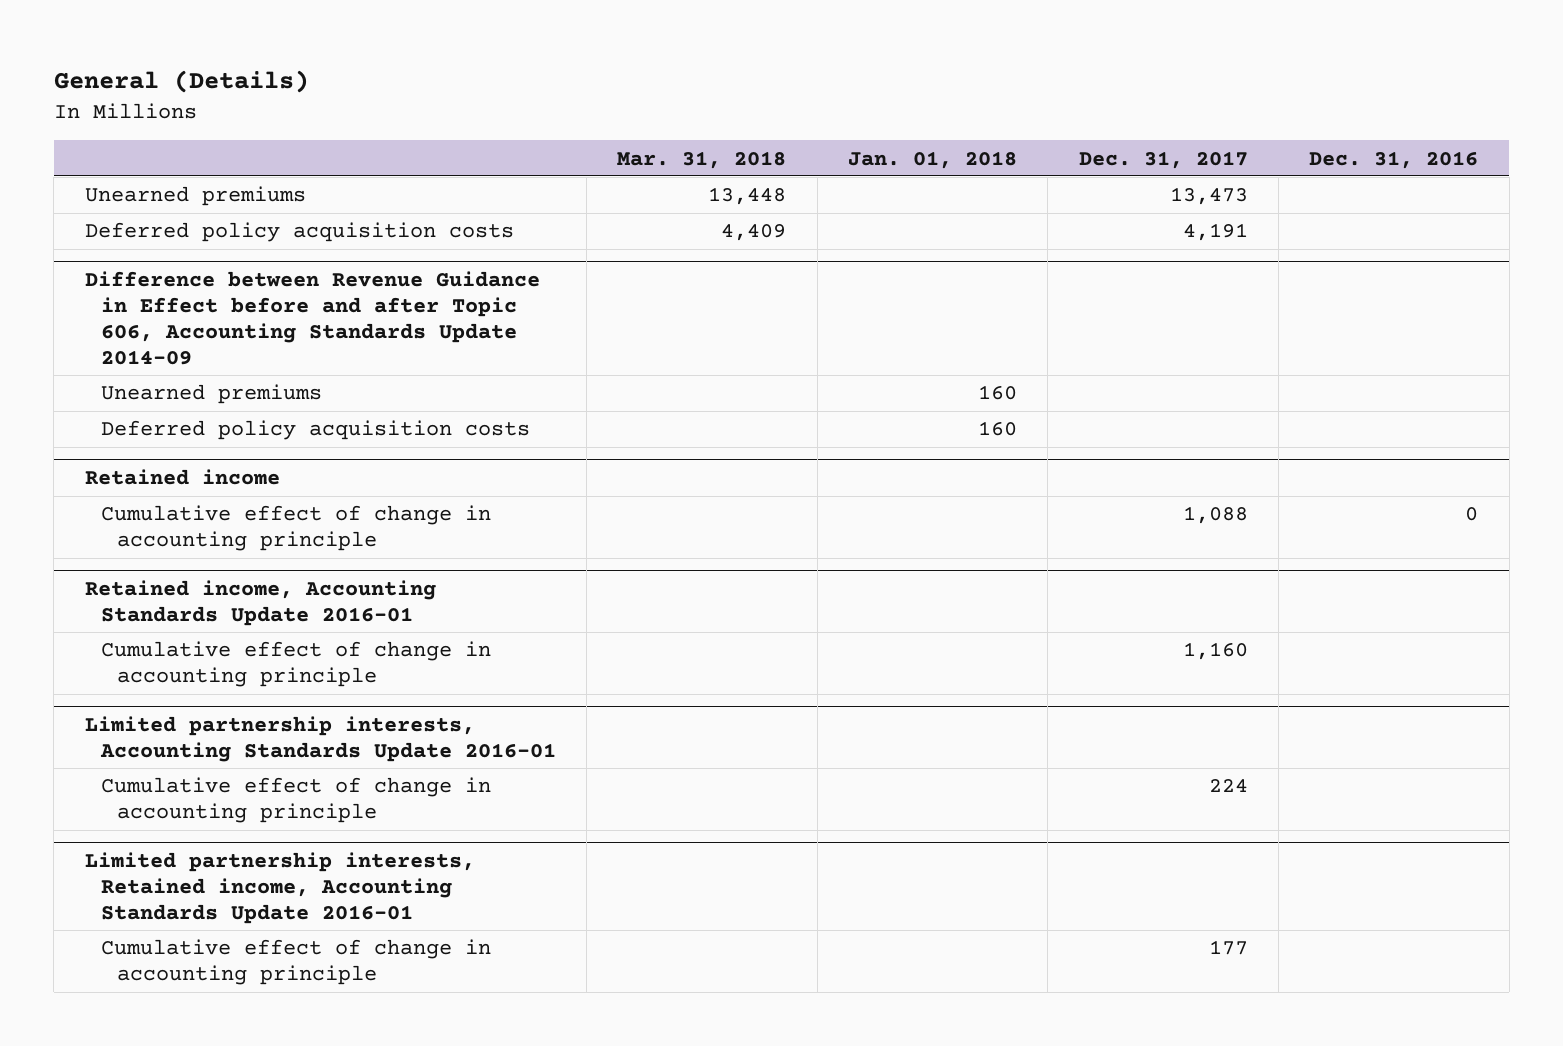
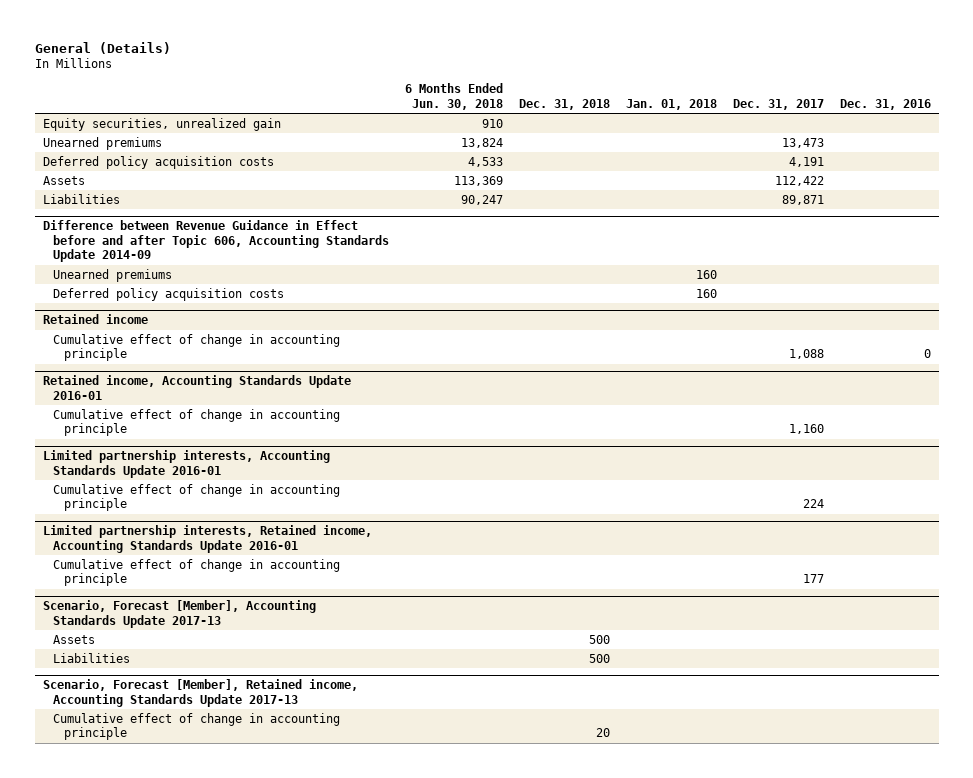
[617,150,787,169] Mar. 31, 2018 -> none
none -> [405,83,504,110] 6 Months Ended Jun. 30, 2018
none -> [519,98,611,110] Dec. 31, 2018
none -> [42,117,281,131] Equity securities, unrealized gain
none -> [42,175,85,185] Assets
none -> [42,193,120,204] Liabilities
none -> [42,600,316,628] Scenario, Forecast [Member], Accounting Standards Update 2017-13
none -> [53,634,96,644] Assets
none -> [53,652,131,663] Liabilities
none -> [42,679,358,707] Scenario, Forecast [Member], Retained income, Accounting Standards Update 2017-13
none -> [53,712,341,741] Cumulative effect of change in accounting principle

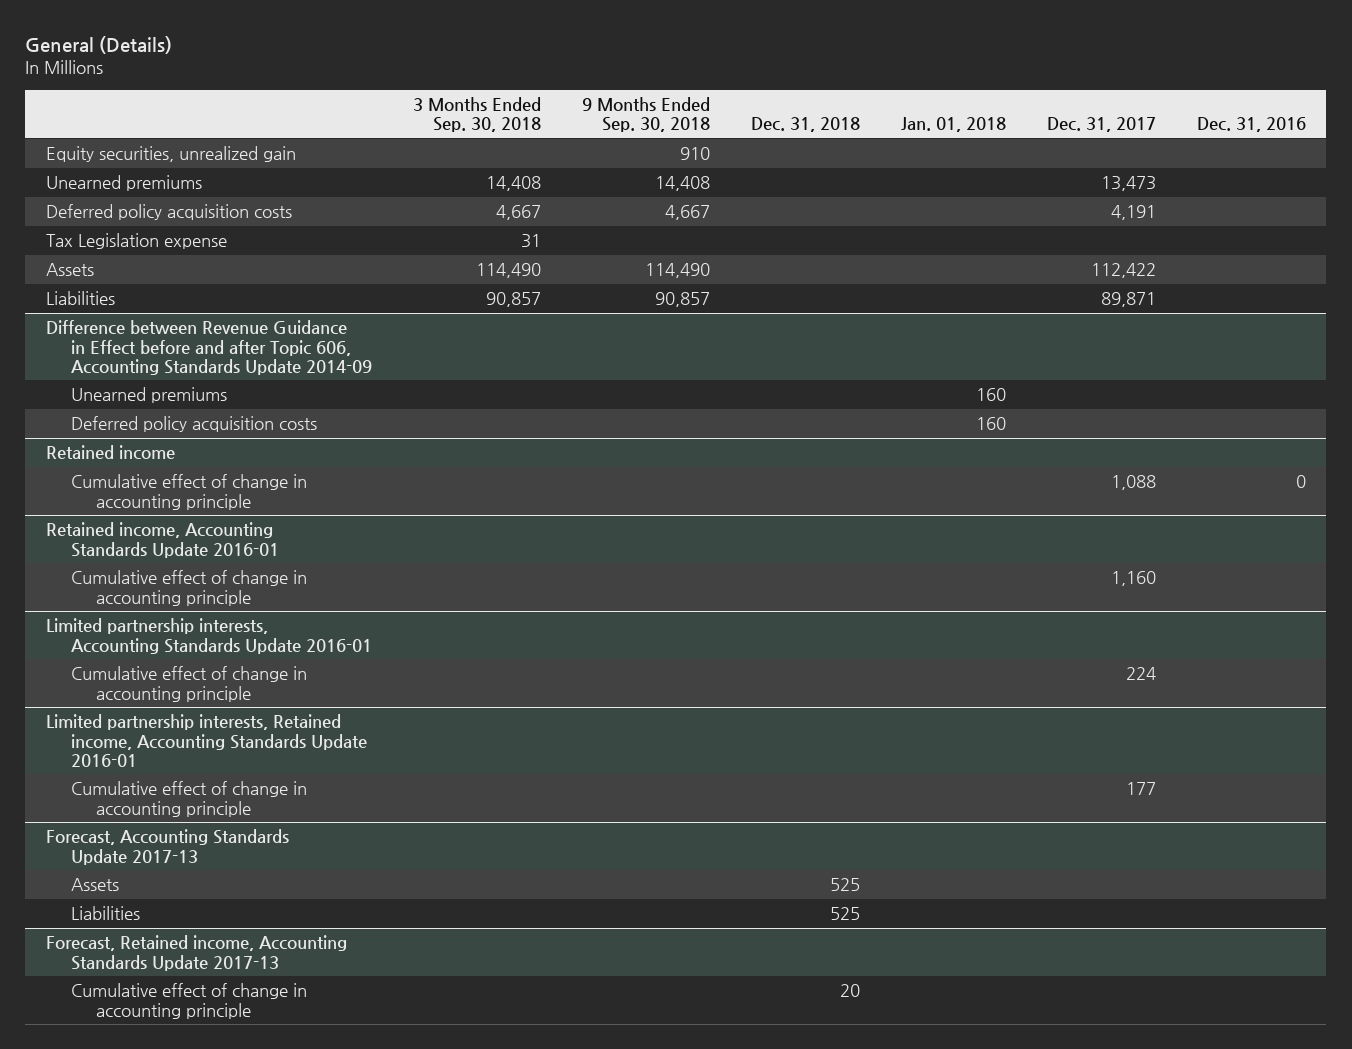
[405,83,504,110] 6 Months Ended Jun. 30, 2018 -> none
none -> [412,96,541,133] 3 Months Ended Sep. 30, 2018
none -> [581,96,710,133] 9 Months Ended Sep. 30, 2018
none -> [45,233,227,250] Tax Legislation expense
[42,600,316,628] Scenario, Forecast [Member], Accounting Standards Update 2017-13 -> [45,829,289,865] Forecast, Accounting Standards Update 2017-13
[589,634,611,644] 500 -> [829,878,860,892] 525
[589,653,611,663] 500 -> [829,907,860,921] 525
[42,679,358,707] Scenario, Forecast [Member], Retained income, Accounting Standards Update 2017-13 -> [45,935,347,971] Forecast, Retained income, Accounting Standards Update 2017-13

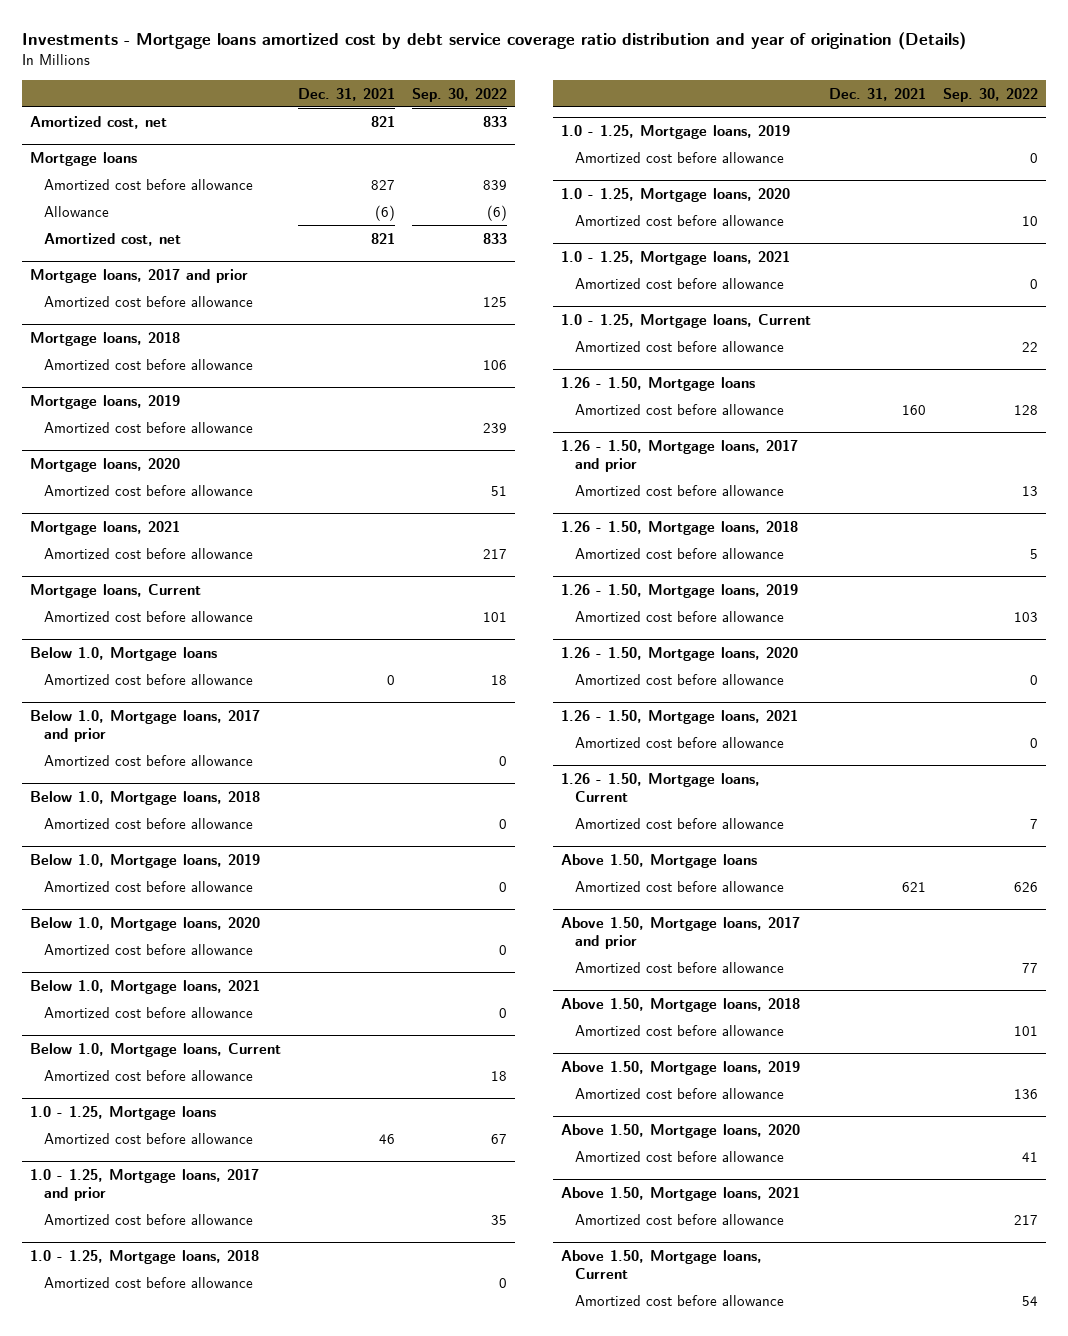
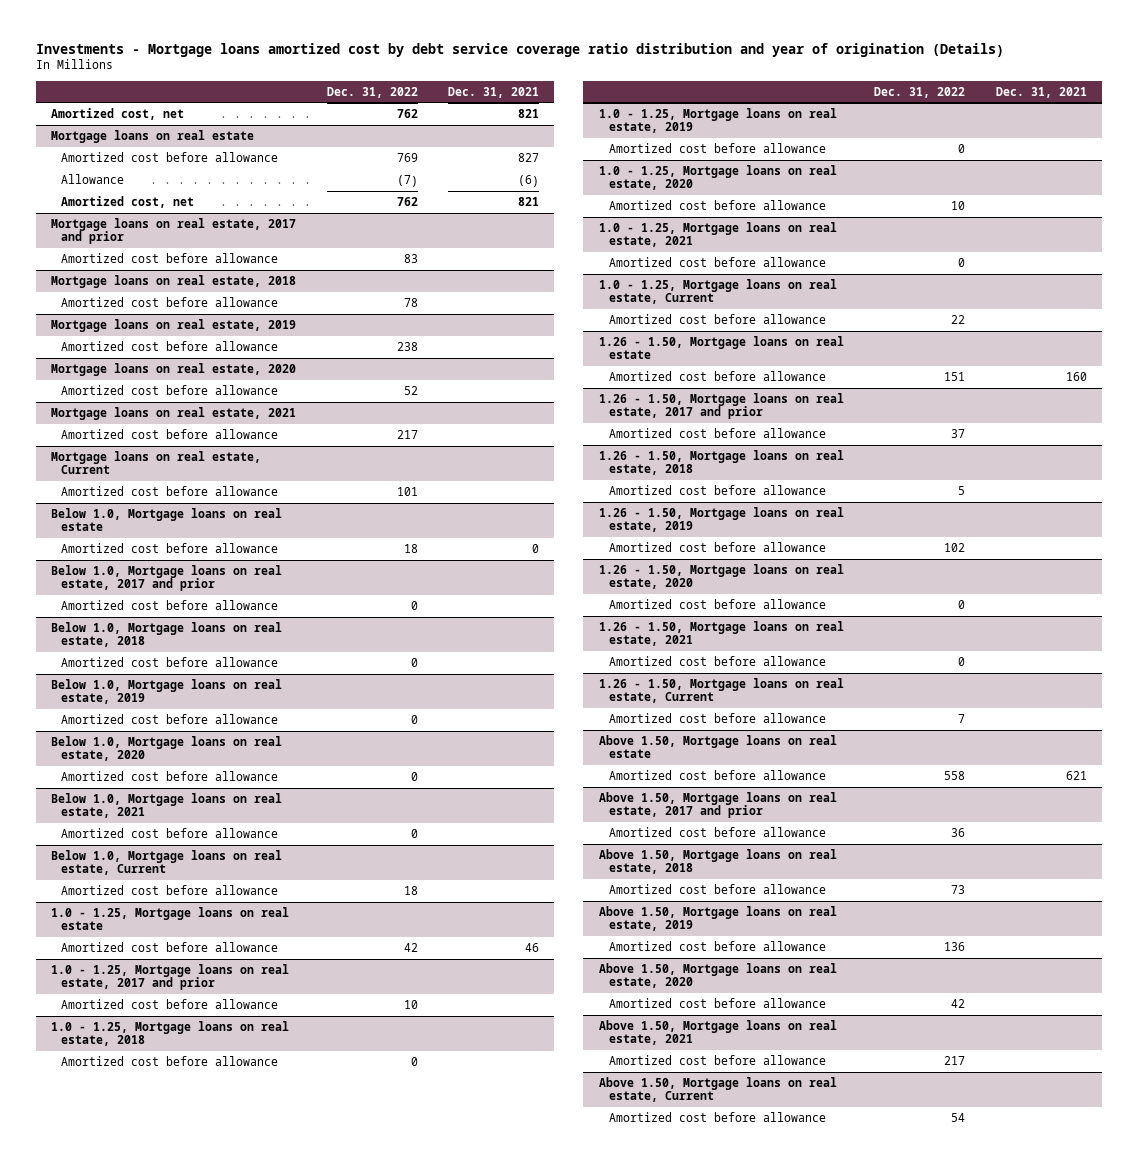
[411,87,507,102] Sep. 30, 2022 -> none
none -> [326,86,418,98] Dec. 31, 2022
[30,151,138,166] Mortgage loans -> [50,130,254,144] Mortgage loans on real estate
[30,268,249,283] Mortgage loans, 2017 and prior -> [50,218,296,245] Mortgage loans on real estate, 2017 and prior
[30,331,181,346] Mortgage loans, 2018 -> [50,275,296,289] Mortgage loans on real estate, 2018
[30,394,181,409] Mortgage loans, 2019 -> [50,319,296,333] Mortgage loans on real estate, 2019
[30,457,181,472] Mortgage loans, 2020 -> [50,363,296,377] Mortgage loans on real estate, 2020
[30,520,181,535] Mortgage loans, 2021 -> [50,407,296,421] Mortgage loans on real estate, 2021
[30,583,202,598] Mortgage loans, Current -> [50,451,261,475] Mortgage loans on real estate, Current
[30,646,218,661] Below 1.0, Mortgage loans -> [50,508,282,532] Below 1.0, Mortgage loans on real estate
[30,709,261,743] Below 1.0, Mortgage loans, 2017 and prior -> [50,565,282,592] Below 1.0, Mortgage loans on real estate, 2017 and prior
[30,790,261,805] Below 1.0, Mortgage loans, 2018 -> [50,622,282,648] Below 1.0, Mortgage loans on real estate, 2018
[30,853,261,868] Below 1.0, Mortgage loans, 2019 -> [50,679,282,705] Below 1.0, Mortgage loans on real estate, 2019
[30,916,261,931] Below 1.0, Mortgage loans, 2020 -> [50,736,282,762] Below 1.0, Mortgage loans on real estate, 2020
[30,979,261,994] Below 1.0, Mortgage loans, 2021 -> [50,793,282,819] Below 1.0, Mortgage loans on real estate, 2021
[30,1042,282,1057] Below 1.0, Mortgage loans, Current -> [50,850,282,876] Below 1.0, Mortgage loans on real estate, Current
[30,1105,217,1120] 1.0 - 1.25, Mortgage loans -> [50,907,289,931] 1.0 - 1.25, Mortgage loans on real estate
[30,1168,260,1202] 1.0 - 1.25, Mortgage loans, 2017 and prior -> [50,964,289,991] 1.0 - 1.25, Mortgage loans on real estate, 2017 and prior
[30,1249,260,1264] 1.0 - 1.25, Mortgage loans, 2018 -> [50,1021,289,1047] 1.0 - 1.25, Mortgage loans on real estate, 2018
[561,124,791,139] 1.0 - 1.25, Mortgage loans, 2019 -> [598,108,837,134] 1.0 - 1.25, Mortgage loans on real estate, 2019
[561,187,791,202] 1.0 - 1.25, Mortgage loans, 2020 -> [598,165,837,191] 1.0 - 1.25, Mortgage loans on real estate, 2020
[561,250,791,265] 1.0 - 1.25, Mortgage loans, 2021 -> [598,222,837,248] 1.0 - 1.25, Mortgage loans on real estate, 2021
[561,313,812,328] 1.0 - 1.25, Mortgage loans, Current -> [598,279,837,305] 1.0 - 1.25, Mortgage loans on real estate, Current
[561,376,756,391] 1.26 - 1.50, Mortgage loans -> [598,336,844,360] 1.26 - 1.50, Mortgage loans on real estate
[561,439,799,473] 1.26 - 1.50, Mortgage loans, 2017 and prior -> [598,393,844,420] 1.26 - 1.50, Mortgage loans on real estate, 2017 and prior
[561,520,799,535] 1.26 - 1.50, Mortgage loans, 2018 -> [598,450,844,476] 1.26 - 1.50, Mortgage loans on real estate, 2018
[561,583,799,598] 1.26 - 1.50, Mortgage loans, 2019 -> [598,507,844,533] 1.26 - 1.50, Mortgage loans on real estate, 2019
[561,646,799,661] 1.26 - 1.50, Mortgage loans, 2020 -> [598,564,844,590] 1.26 - 1.50, Mortgage loans on real estate, 2020
[561,709,799,724] 1.26 - 1.50, Mortgage loans, 2021 -> [598,621,844,647] 1.26 - 1.50, Mortgage loans on real estate, 2021
[561,772,761,803] 1.26 - 1.50, Mortgage loans, Current -> [598,678,844,704] 1.26 - 1.50, Mortgage loans on real estate, Current
[561,853,758,868] Above 1.50, Mortgage loans -> [598,735,837,759] Above 1.50, Mortgage loans on real estate
[561,916,801,950] Above 1.50, Mortgage loans, 2017 and prior -> [598,792,837,819] Above 1.50, Mortgage loans on real estate, 2017 and prior
[561,997,801,1012] Above 1.50, Mortgage loans, 2018 -> [598,849,837,875] Above 1.50, Mortgage loans on real estate, 2018
[561,1060,801,1075] Above 1.50, Mortgage loans, 2019 -> [598,906,837,932] Above 1.50, Mortgage loans on real estate, 2019
[561,1123,801,1138] Above 1.50, Mortgage loans, 2020 -> [598,963,837,989] Above 1.50, Mortgage loans on real estate, 2020
[561,1186,801,1201] Above 1.50, Mortgage loans, 2021 -> [598,1020,837,1046] Above 1.50, Mortgage loans on real estate, 2021
[561,1249,763,1280] Above 1.50, Mortgage loans, Current -> [598,1077,837,1103] Above 1.50, Mortgage loans on real estate, Current

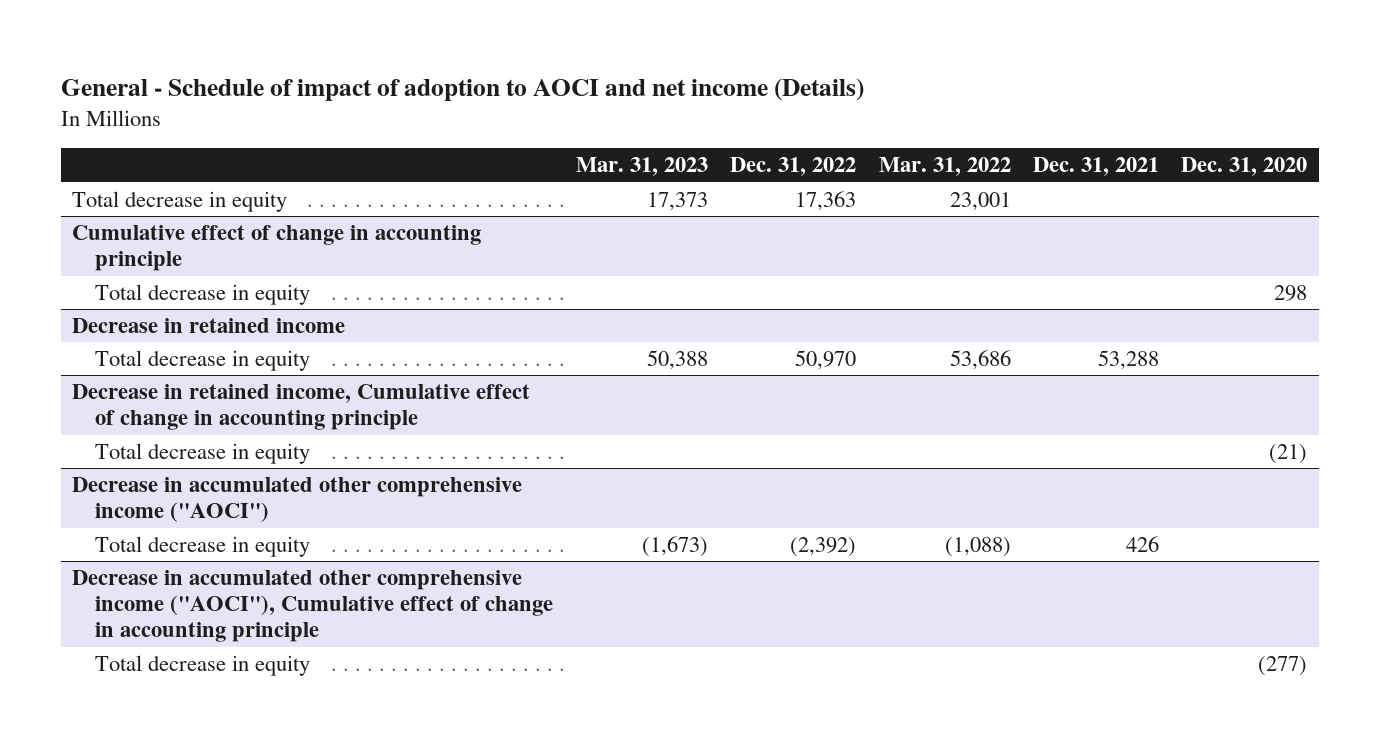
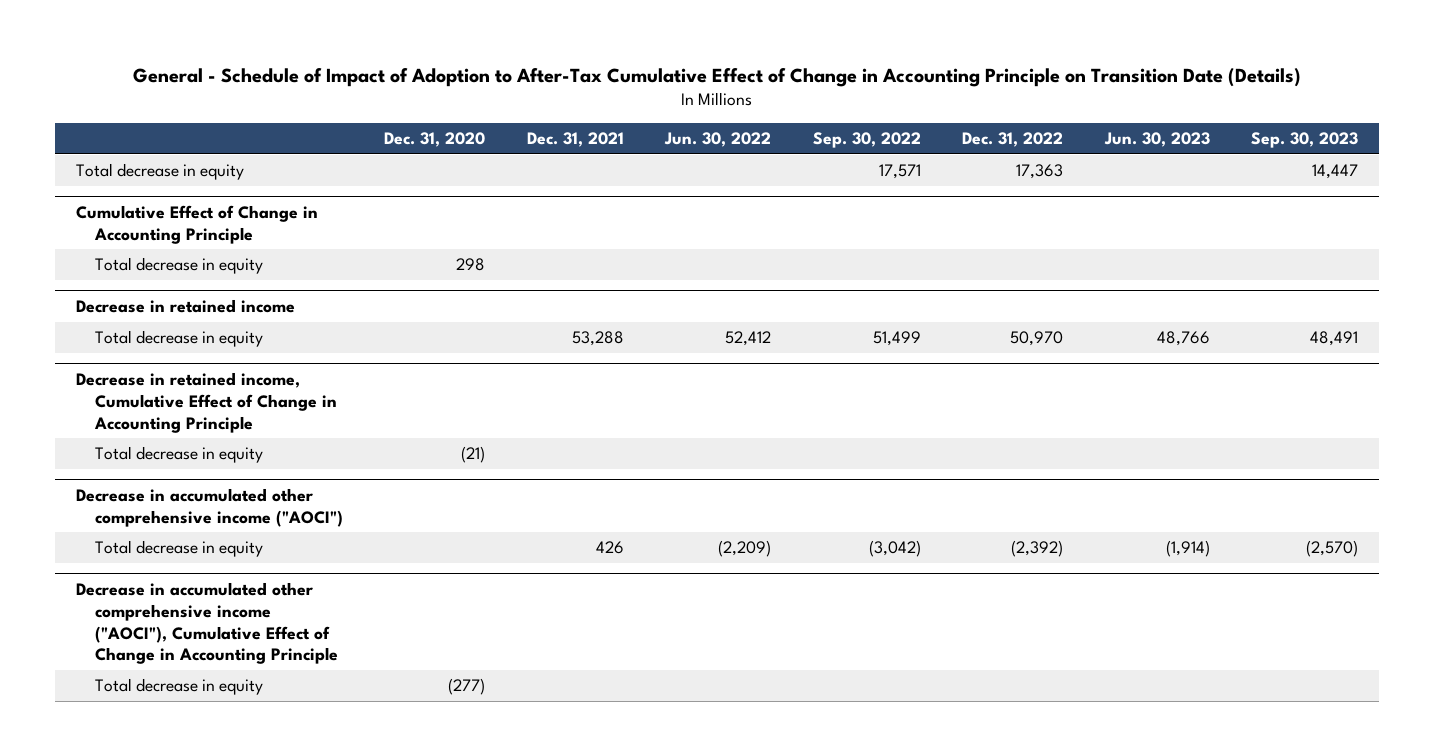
[61,77,865,101] General - Schedule of impact of adoption to AOCI and net income (Details) -> [133,68,1302,88] General - Schedule of Impact of Adoption to After-Tax Cumulative Effect of Change in Accounting Principle on Transition Date (Details)
[575,157,708,177] Mar. 31, 2023 -> none
[878,157,1011,177] Mar. 31, 2022 -> none
none -> [664,131,772,147] Jun. 30, 2022
none -> [812,131,921,148] Sep. 30, 2022
none -> [1103,131,1210,147] Jun. 30, 2023
none -> [1251,131,1359,148] Sep. 30, 2023
[72,225,482,272] Cumulative effect of change in accounting principle -> [75,205,318,244] Cumulative Effect of Change in Accounting Principle
[72,384,531,431] Decrease in retained income, Cumulative effect of change in accounting principle -> [75,372,337,433] Decrease in retained income, Cumulative Effect of Change in Accounting Principle
[72,570,554,643] Decrease in accumulated other comprehensive income ("AOCI"), Cumulative effect of change in accounting principle -> [75,582,338,665] Decrease in accumulated other comprehensive income ("AOCI"), Cumulative Effect of Change in Accounting Principle

